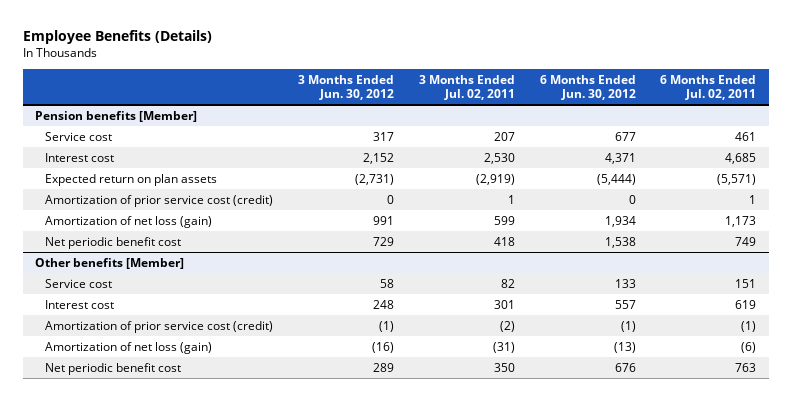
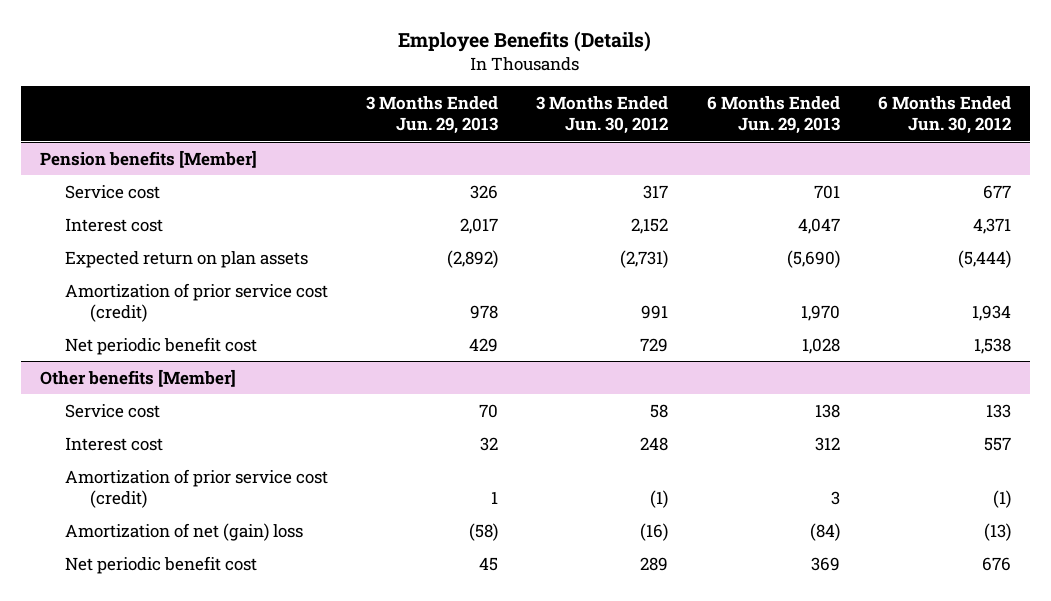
[418,74,515,100] 3 Months Ended Jul. 02, 2011 -> none
[660,74,757,100] 6 Months Ended Jul. 02, 2011 -> none
none -> [366,95,499,135] 3 Months Ended Jun. 29, 2013
none -> [706,95,840,135] 6 Months Ended Jun. 29, 2013
[45,215,213,228] Amortization of net loss (gain) -> none
[387,194,395,204] 0 -> [641,304,669,319] 991
[628,194,636,204] 0 -> [971,304,1011,321] 1,934
[45,341,213,354] Amortization of net loss (gain) -> [65,522,304,541] Amortization of net (gain) loss

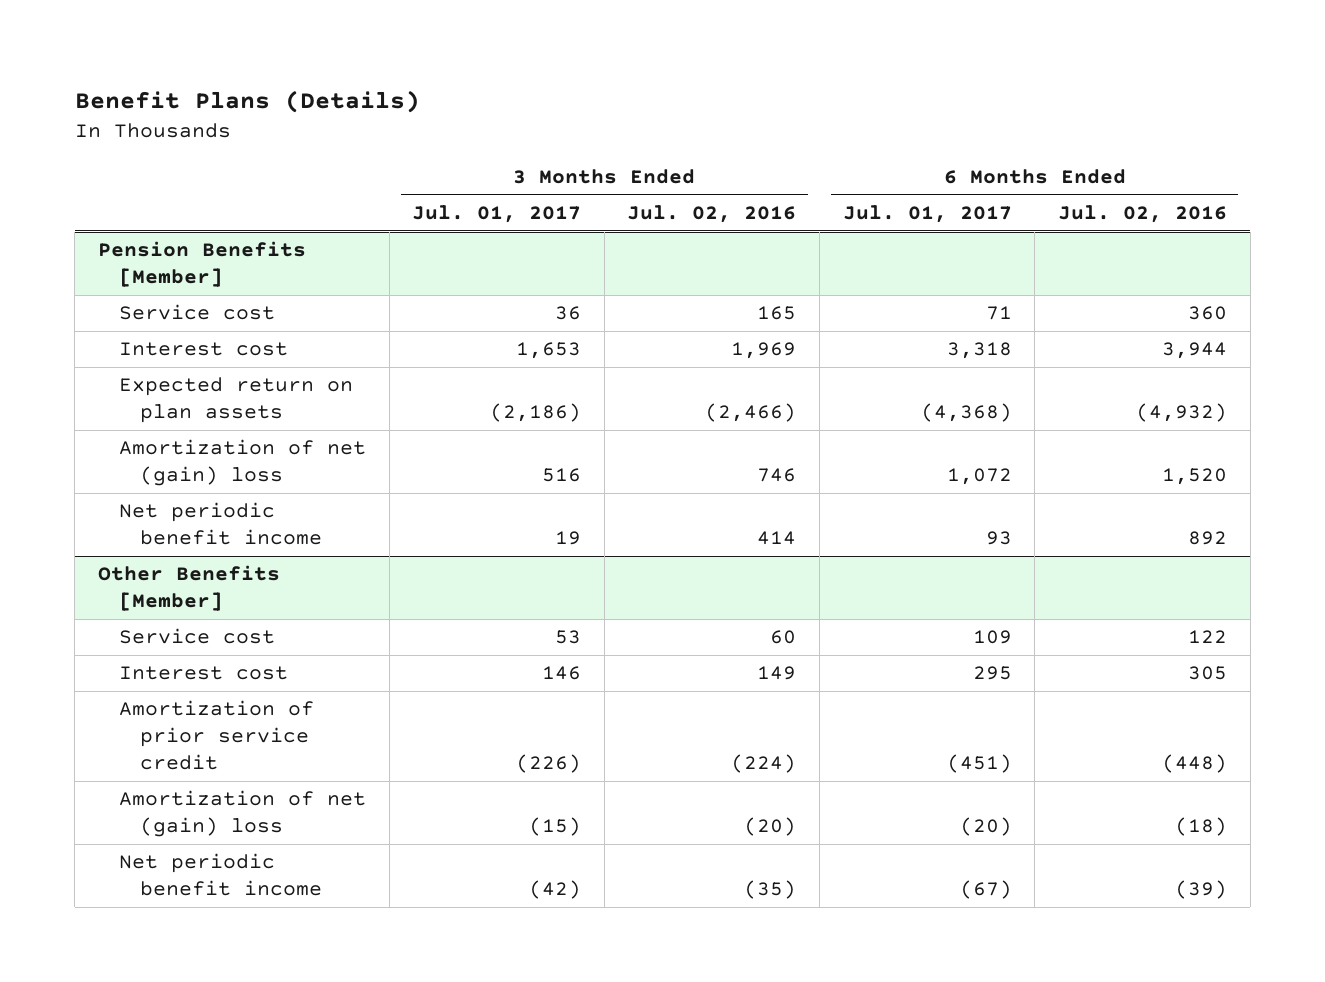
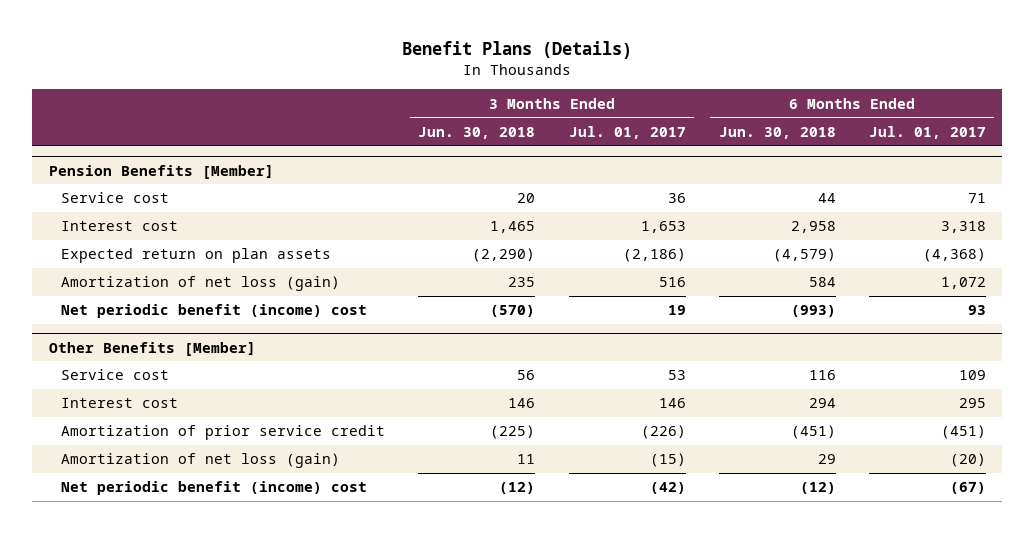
[627,205,797,224] Jul. 02, 2016 -> none
[1057,205,1227,224] Jul. 02, 2016 -> none
none -> [418,126,536,139] Jun. 30, 2018
none -> [718,126,836,139] Jun. 30, 2018
[119,439,367,487] Amortization of net (gain) loss -> [61,276,341,292] Amortization of net loss (gain)
[119,502,323,546] Net periodic benefit income -> [61,304,368,319] Net periodic benefit (income) cost
[119,790,367,838] Amortization of net (gain) loss -> [61,453,341,469] Amortization of net loss (gain)
[119,853,323,897] Net periodic benefit income -> [61,481,368,496] Net periodic benefit (income) cost

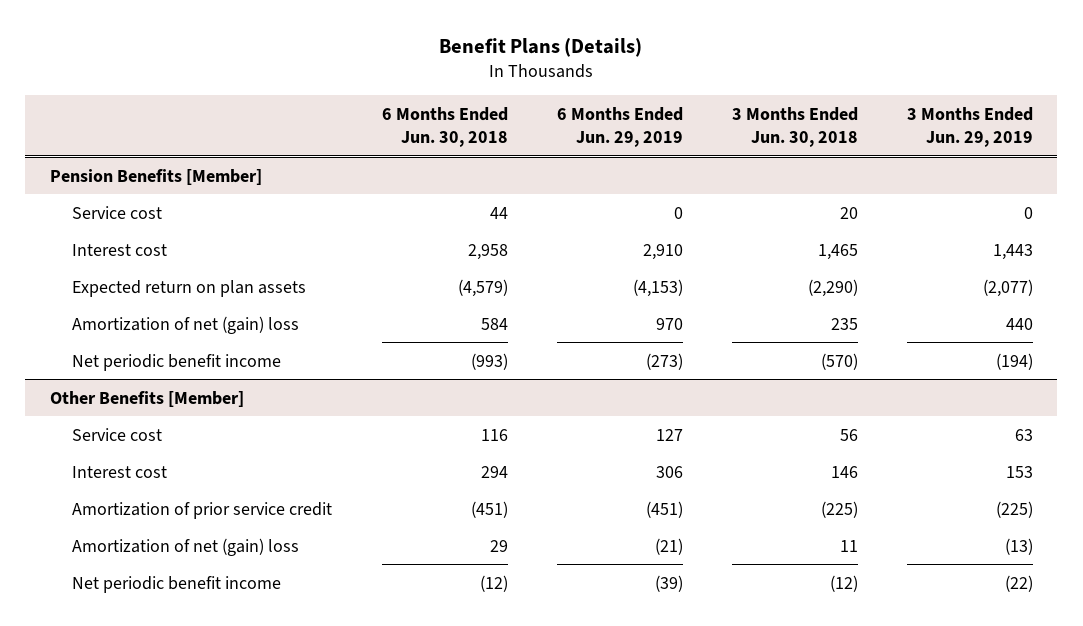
[568,125,686,139] Jul. 01, 2017 -> none
[868,125,986,139] Jul. 01, 2017 -> none
none -> [556,106,683,148] 6 Months Ended Jun. 29, 2019
none -> [906,106,1033,148] 3 Months Ended Jun. 29, 2019
[61,276,341,292] Amortization of net loss (gain) -> [72,315,300,334] Amortization of net (gain) loss
[61,304,368,319] Net periodic benefit (income) cost -> [72,353,282,371] Net periodic benefit income
[61,453,341,469] Amortization of net loss (gain) -> [72,537,300,556] Amortization of net (gain) loss
[61,481,368,496] Net periodic benefit (income) cost -> [72,575,282,593] Net periodic benefit income

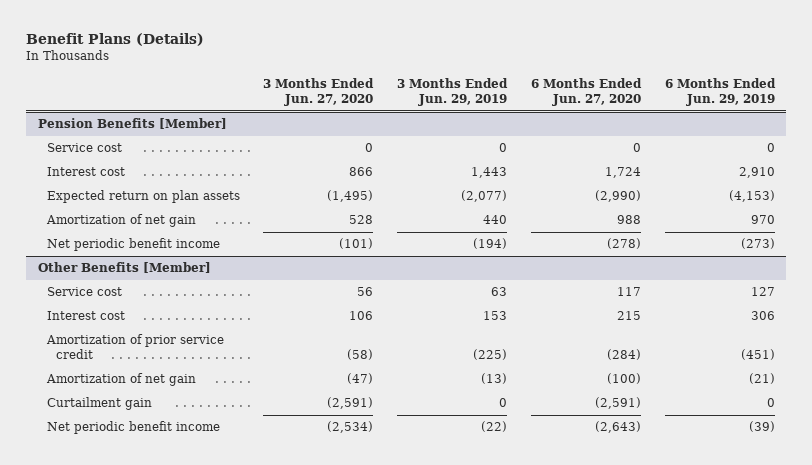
[381,106,508,148] 6 Months Ended Jun. 30, 2018 -> none
[731,106,858,148] 3 Months Ended Jun. 30, 2018 -> none
none -> [263,78,375,106] 3 Months Ended Jun. 27, 2020
none -> [530,78,642,106] 6 Months Ended Jun. 27, 2020
[72,315,300,334] Amortization of net (gain) loss -> [45,214,196,228] Amortization of net gain
[72,537,300,556] Amortization of net (gain) loss -> [45,373,196,387] Amortization of net gain
none -> [46,397,152,411] Curtailment gain

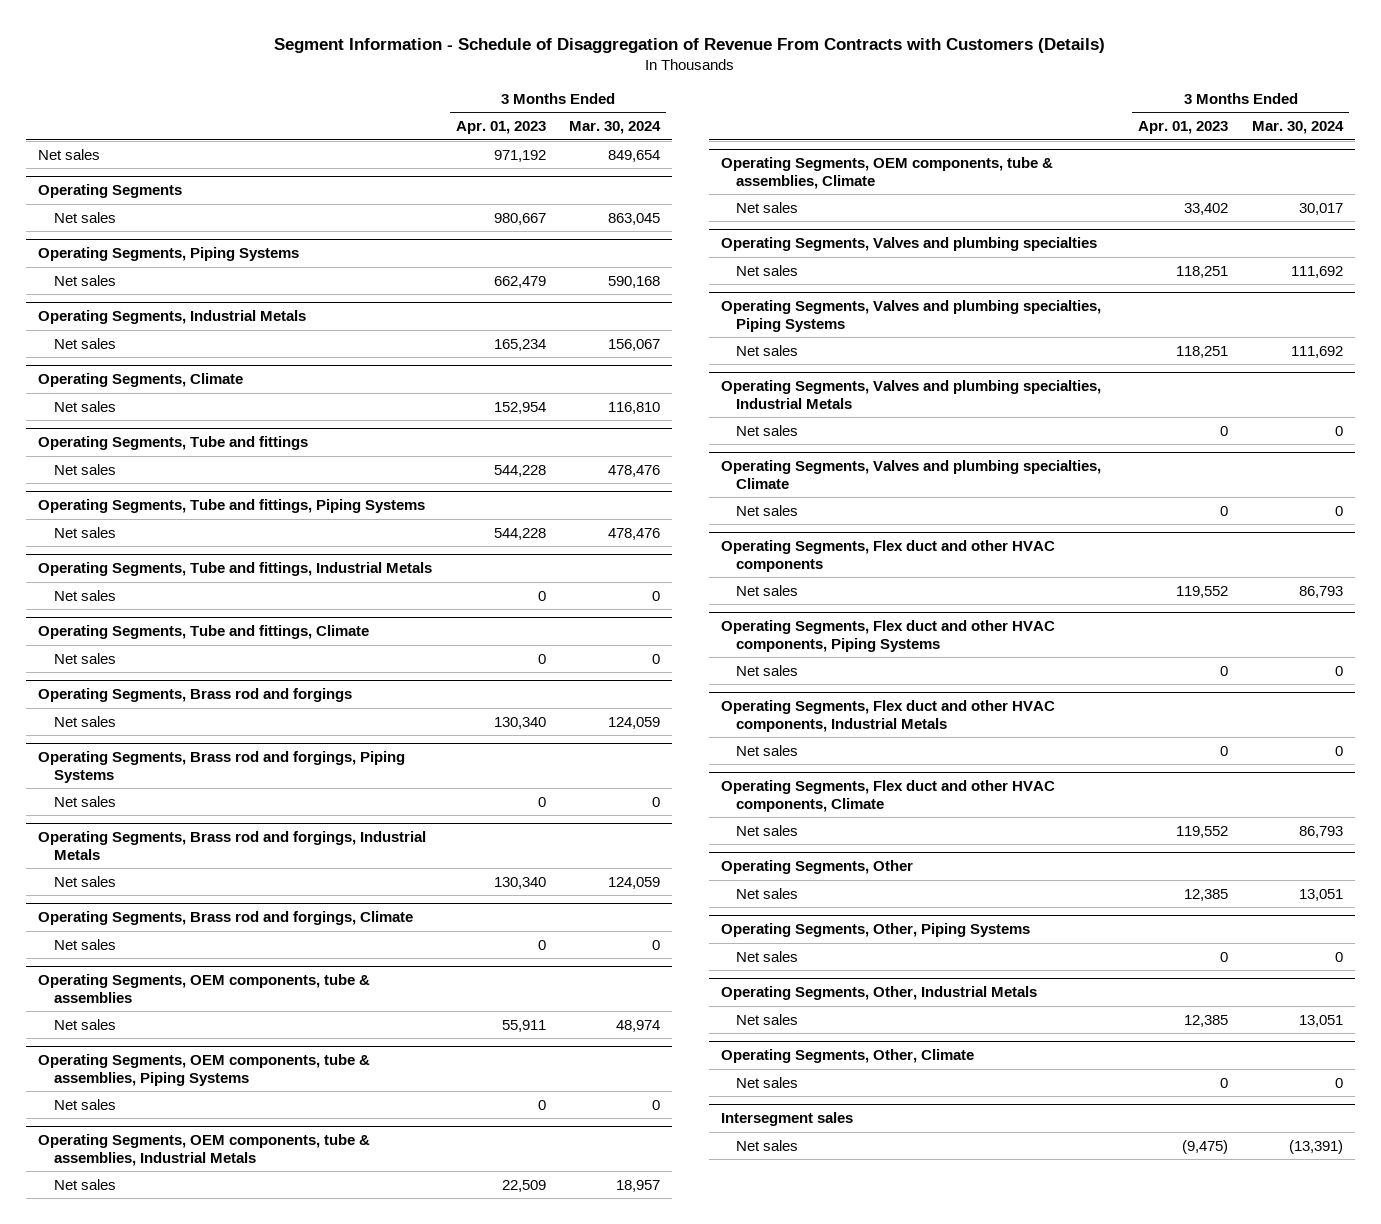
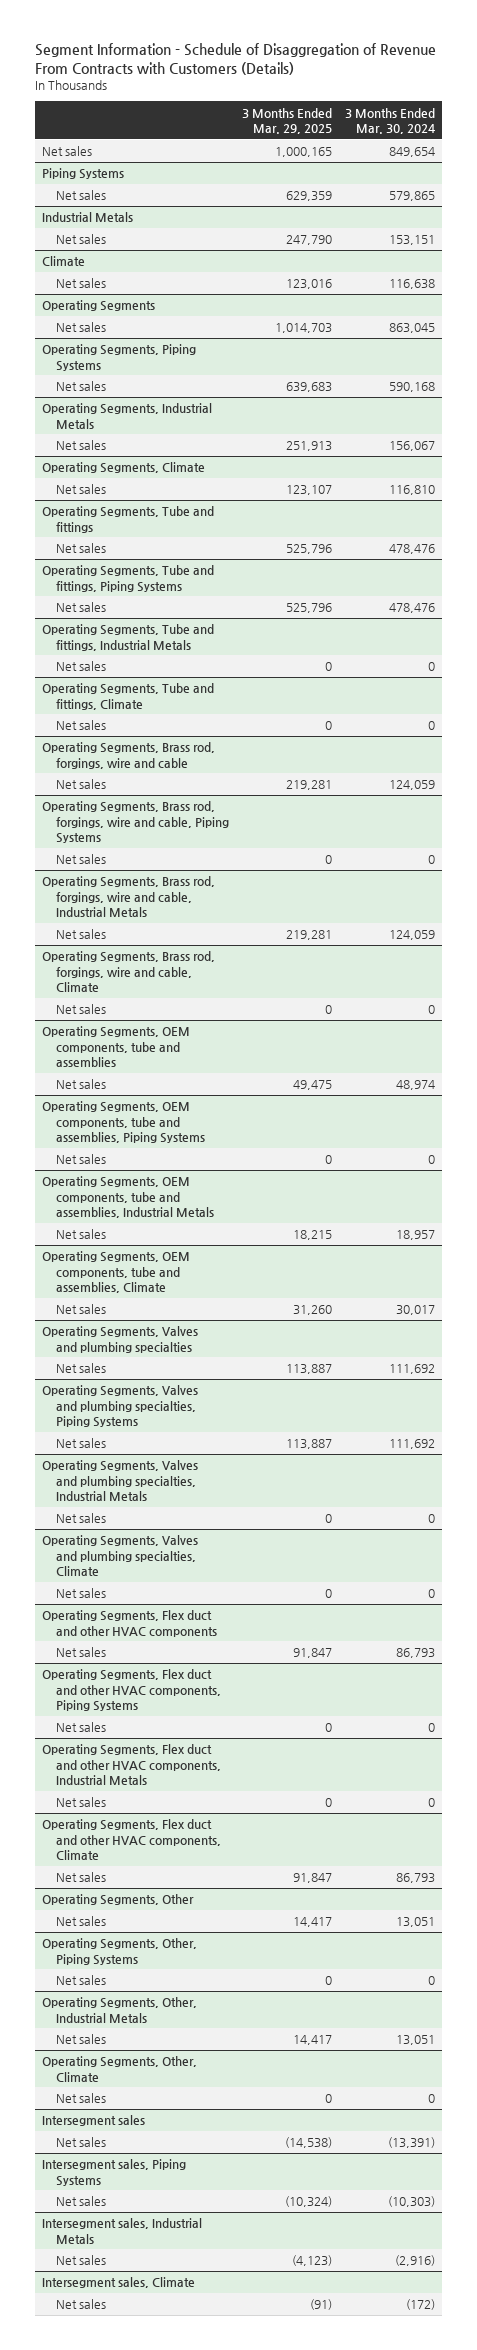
[455,121,546,135] Apr. 01, 2023 -> none
none -> [241,107,332,134] 3 Months Ended Mar. 29, 2025
none -> [41,168,124,180] Piping Systems
none -> [55,190,106,201] Net sales
none -> [41,212,133,223] Industrial Metals
none -> [55,234,106,245] Net sales
none -> [41,256,85,267] Climate
none -> [55,278,106,289] Net sales
[38,688,353,703] Operating Segments, Brass rod and forgings -> [41,742,215,769] Operating Segments, Brass rod, forgings, wire and cable
[38,751,406,783] Operating Segments, Brass rod and forgings, Piping Systems -> [41,801,229,843] Operating Segments, Brass rod, forgings, wire and cable, Piping Systems
[38,831,427,860] Operating Segments, Brass rod and forgings, Industrial Metals -> [41,876,215,917] Operating Segments, Brass rod, forgings, wire and cable, Industrial Metals
[38,911,414,926] Operating Segments, Brass rod and forgings, Climate -> [41,951,215,992] Operating Segments, Brass rod, forgings, wire and cable, Climate
[38,974,371,1003] Operating Segments, OEM components, tube & assemblies -> [41,1026,190,1067] Operating Segments, OEM components, tube and assemblies
[38,1054,371,1086] Operating Segments, OEM components, tube & assemblies, Piping Systems -> [41,1101,205,1143] Operating Segments, OEM components, tube and assemblies, Piping Systems
[38,1134,371,1166] Operating Segments, OEM components, tube & assemblies, Industrial Metals -> [41,1176,214,1218] Operating Segments, OEM components, tube and assemblies, Industrial Metals
[720,157,1053,189] Operating Segments, OEM components, tube & assemblies, Climate -> [41,1251,190,1293] Operating Segments, OEM components, tube and assemblies, Climate
none -> [41,2159,186,2186] Intersegment sales, Piping Systems
none -> [55,2196,106,2207] Net sales
none -> [41,2218,202,2244] Intersegment sales, Industrial Metals
none -> [55,2255,106,2266] Net sales
none -> [41,2277,195,2289] Intersegment sales, Climate
none -> [55,2299,106,2310] Net sales

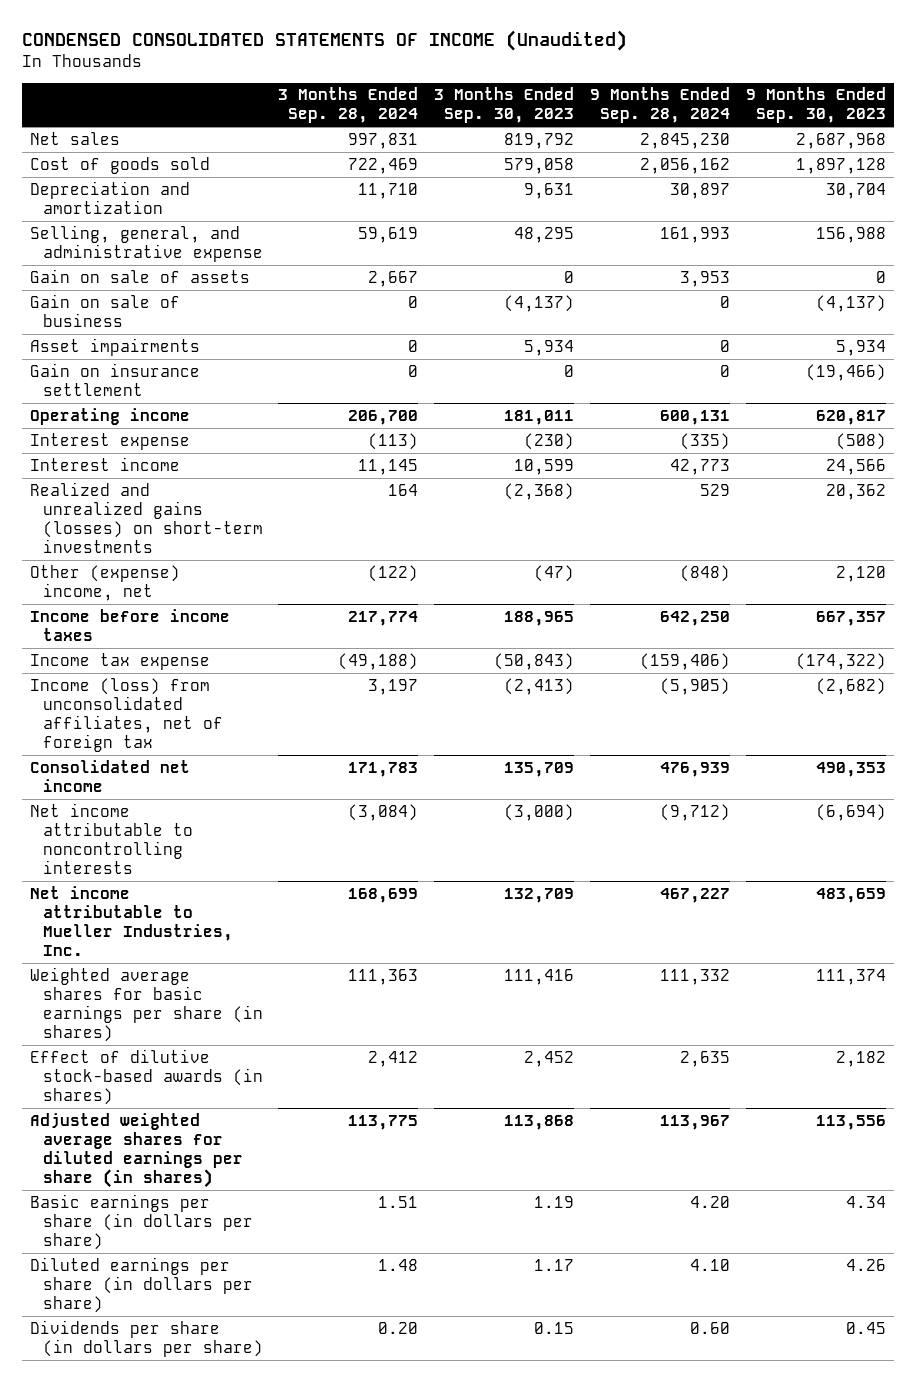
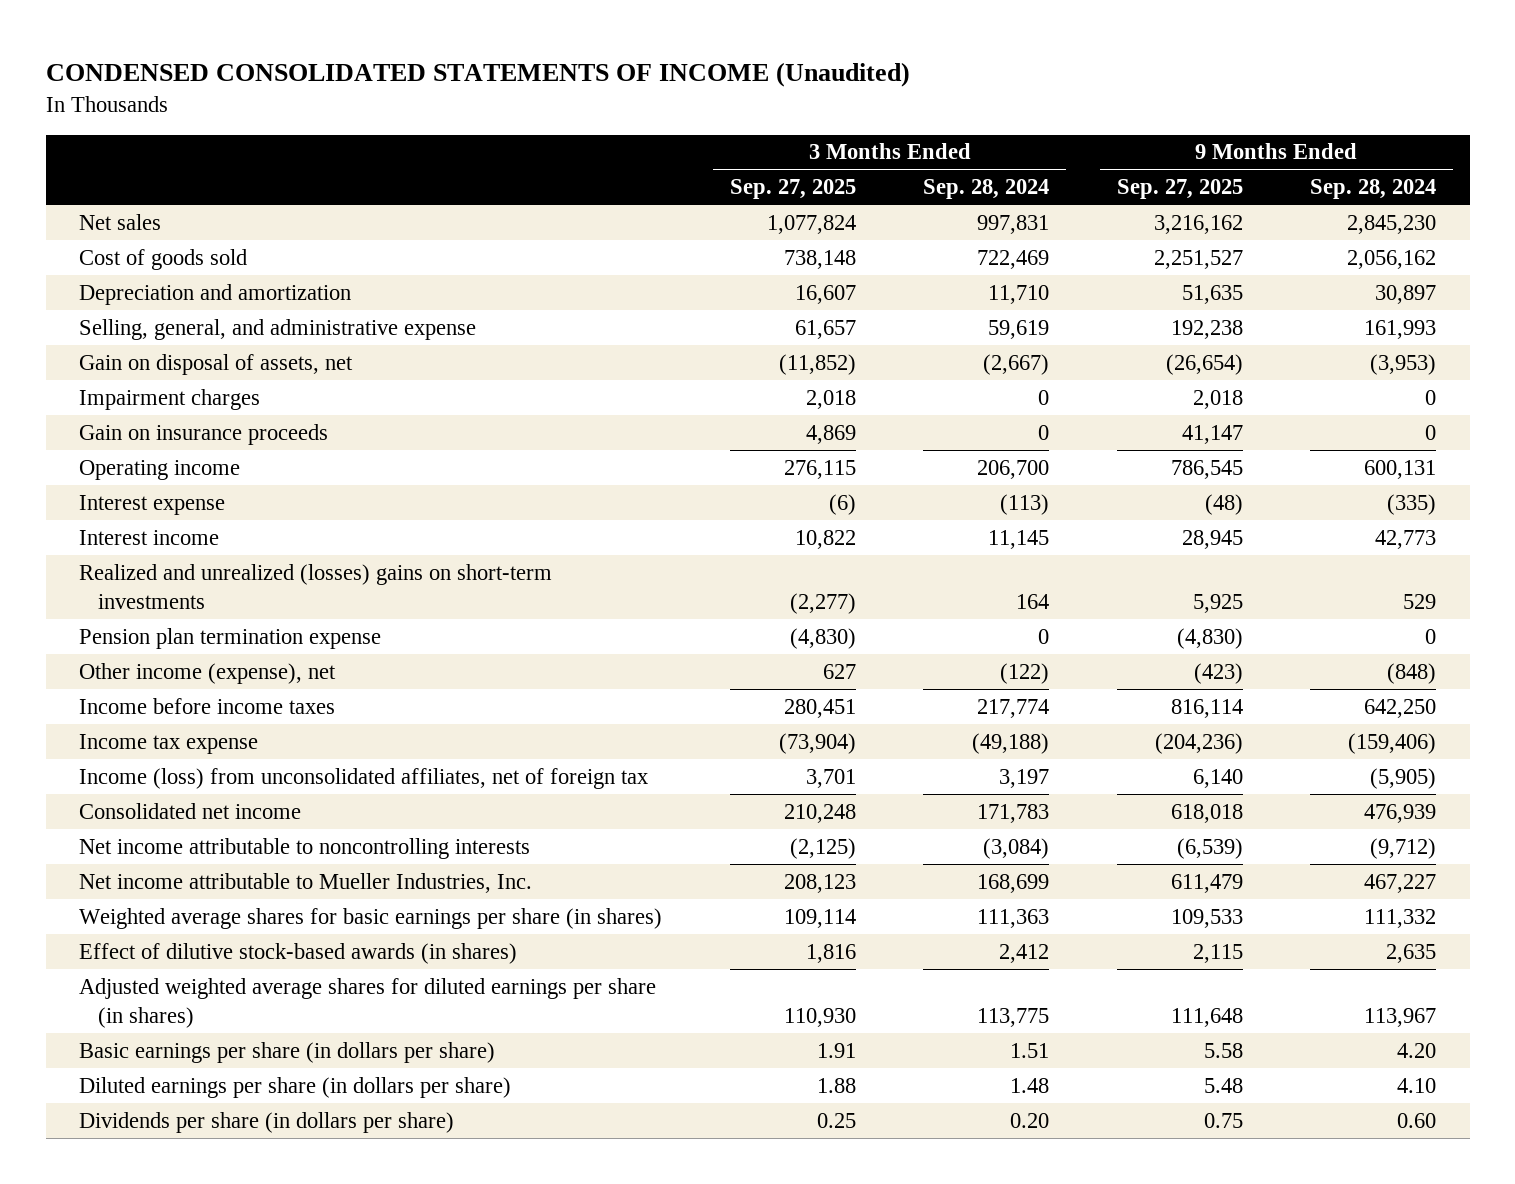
[434,87,575,124] 3 Months Ended Sep. 30, 2023 -> none
[745,87,886,124] 9 Months Ended Sep. 30, 2023 -> none
none -> [729,179,856,200] Sep. 27, 2025
none -> [1116,179,1243,200] Sep. 27, 2025
[30,293,181,327] Gain on sale of business -> none
[30,268,251,283] Gain on sale of assets -> [79,353,354,375] Gain on disposal of assets, net
[368,270,419,287] 2,667 -> [983,353,1050,375] (2,667)
[680,270,731,287] 3,953 -> [1369,353,1436,375] (3,953)
[30,337,201,356] Asset impairments -> [79,388,261,410] Impairment charges
[30,362,201,396] Gain on insurance settlement -> [79,423,329,445] Gain on insurance proceeds
[30,481,263,553] Realized and unrealized gains (losses) on short-term investments -> [79,563,553,609] Realized and unrealized (losses) gains on short-term investments
none -> [79,627,382,649] Pension plan termination expense
[30,564,181,601] Other (expense) income, net -> [79,662,337,684] Other income (expense), net

